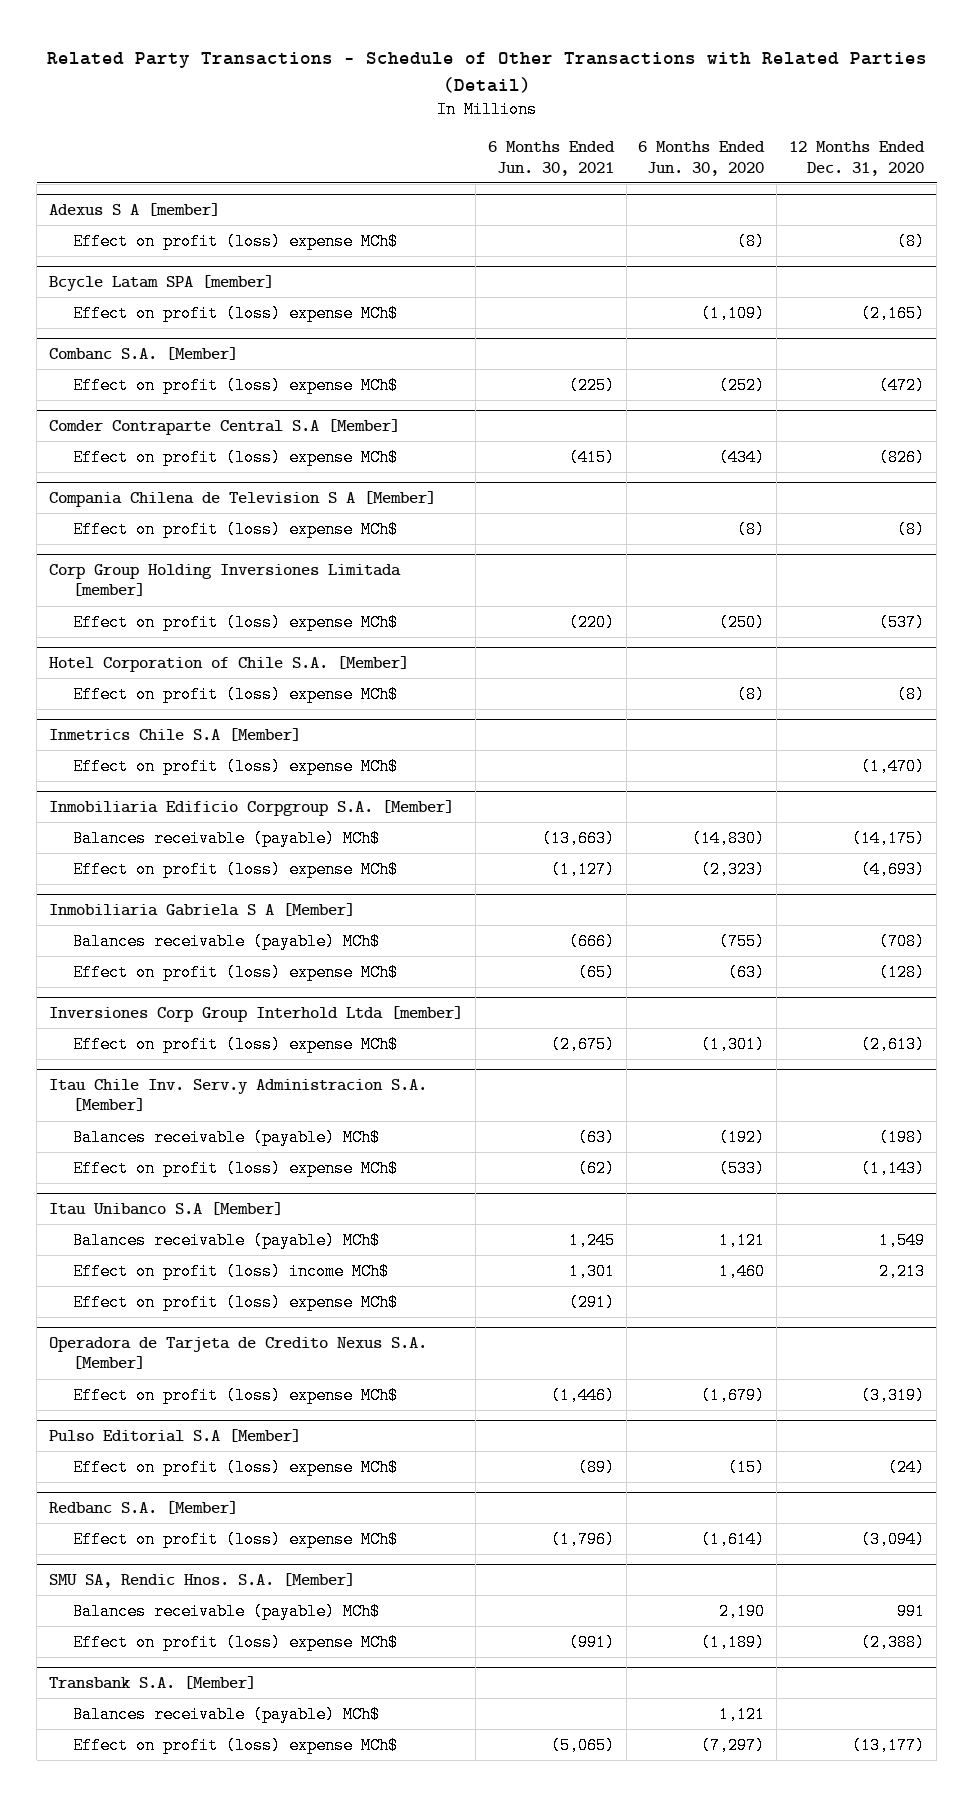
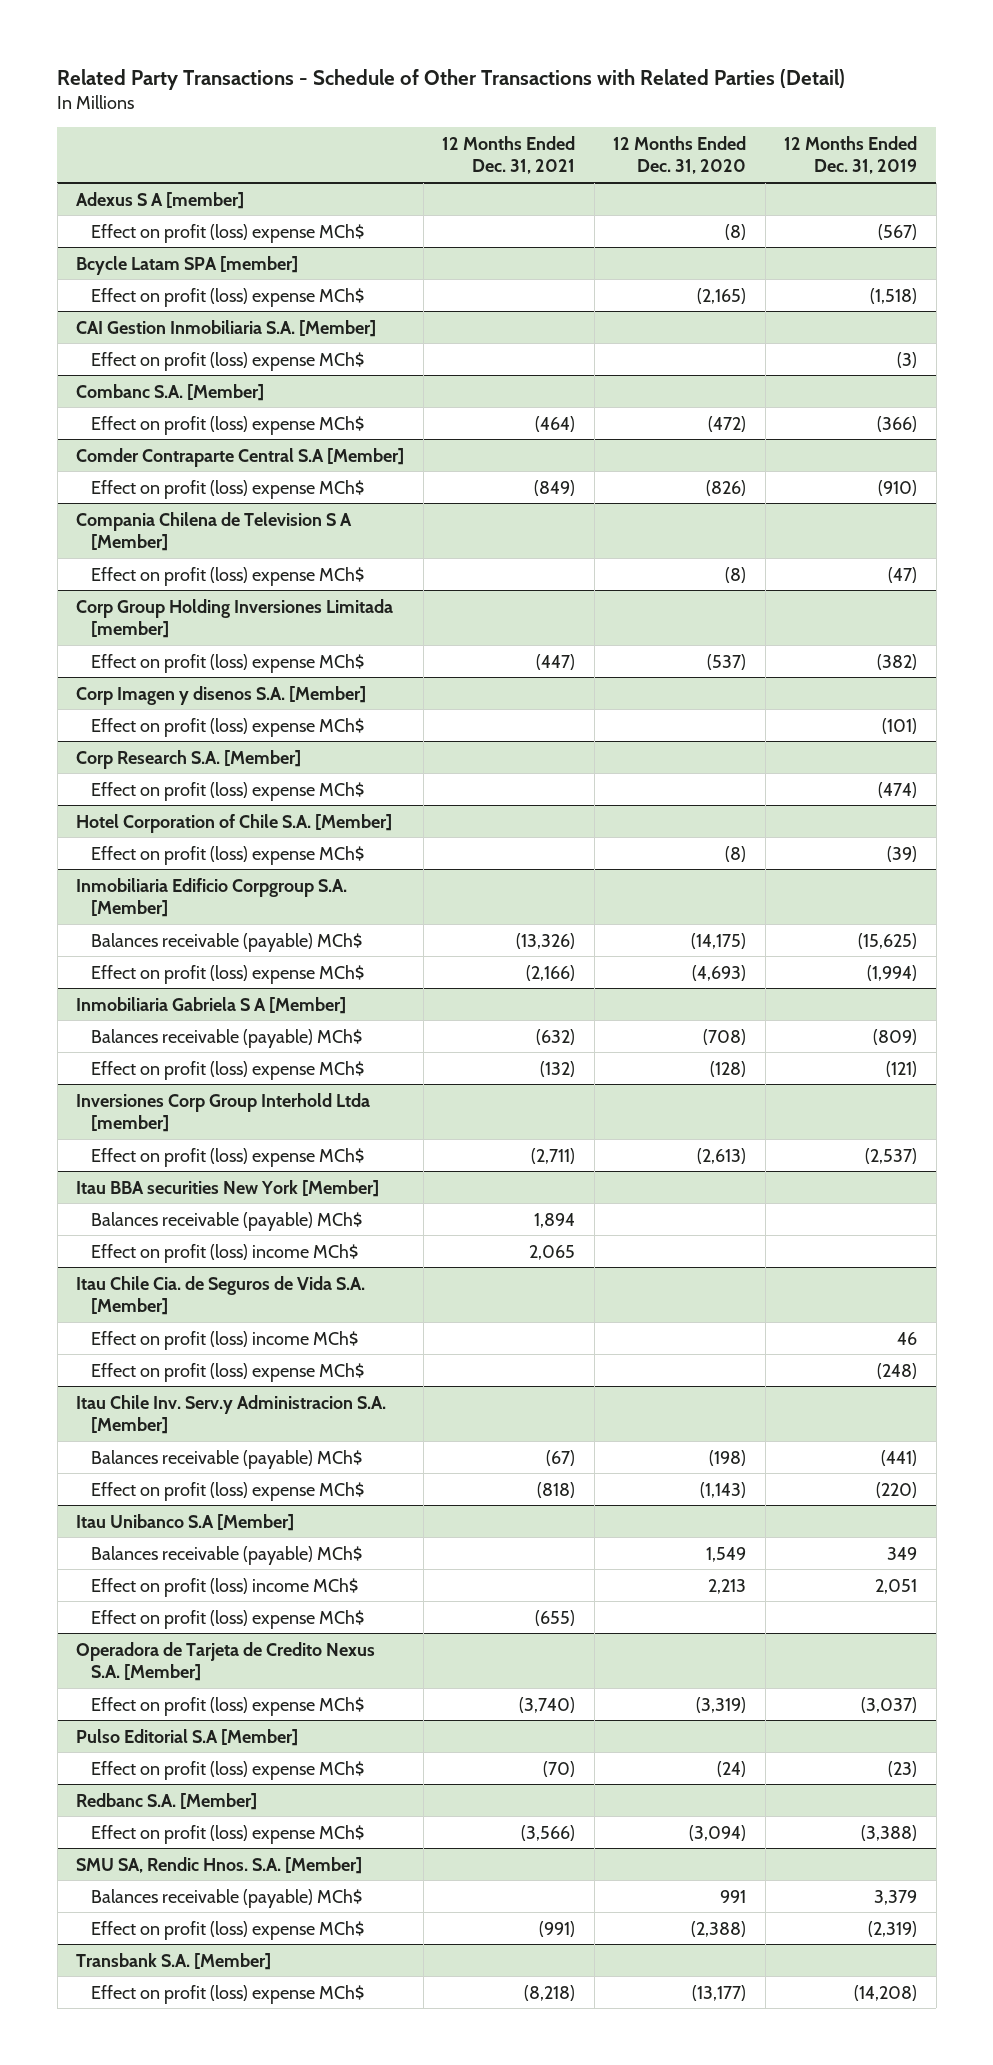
[487,141,615,176] 6 Months Ended Jun. 30, 2021 -> none
[638,141,766,176] 6 Months Ended Jun. 30, 2020 -> none
none -> [442,135,576,175] 12 Months Ended Dec. 31, 2021
none -> [784,135,918,175] 12 Months Ended Dec. 31, 2019
none -> [76,319,377,337] CAI Gestion Inmobiliaria S.A. [Member]
none -> [91,351,365,371] Effect on profit (loss) expense MCh$
none -> [76,685,367,705] Corp Imagen y disenos S.A. [Member]
none -> [91,717,365,737] Effect on profit (loss) expense MCh$
none -> [76,749,302,769] Corp Research S.A. [Member]
none -> [91,781,365,801] Effect on profit (loss) expense MCh$
[48,727,301,741] Inmetrics Chile S.A [Member] -> none
[73,757,399,775] Effect on profit (loss) expense MCh$ -> none
none -> [76,1179,380,1197] Itau BBA securities New York [Member]
none -> [91,1211,363,1231] Balances receivable (payable) MCh$
none -> [91,1243,359,1263] Effect on profit (loss) income MCh$
none -> [76,1275,366,1315] Itau Chile Cia. de Seguros de Vida S.A. [Member]
none -> [91,1330,359,1350] Effect on profit (loss) income MCh$
none -> [91,1362,365,1382] Effect on profit (loss) expense MCh$
[73,1705,381,1723] Balances receivable (payable) MCh$ -> none

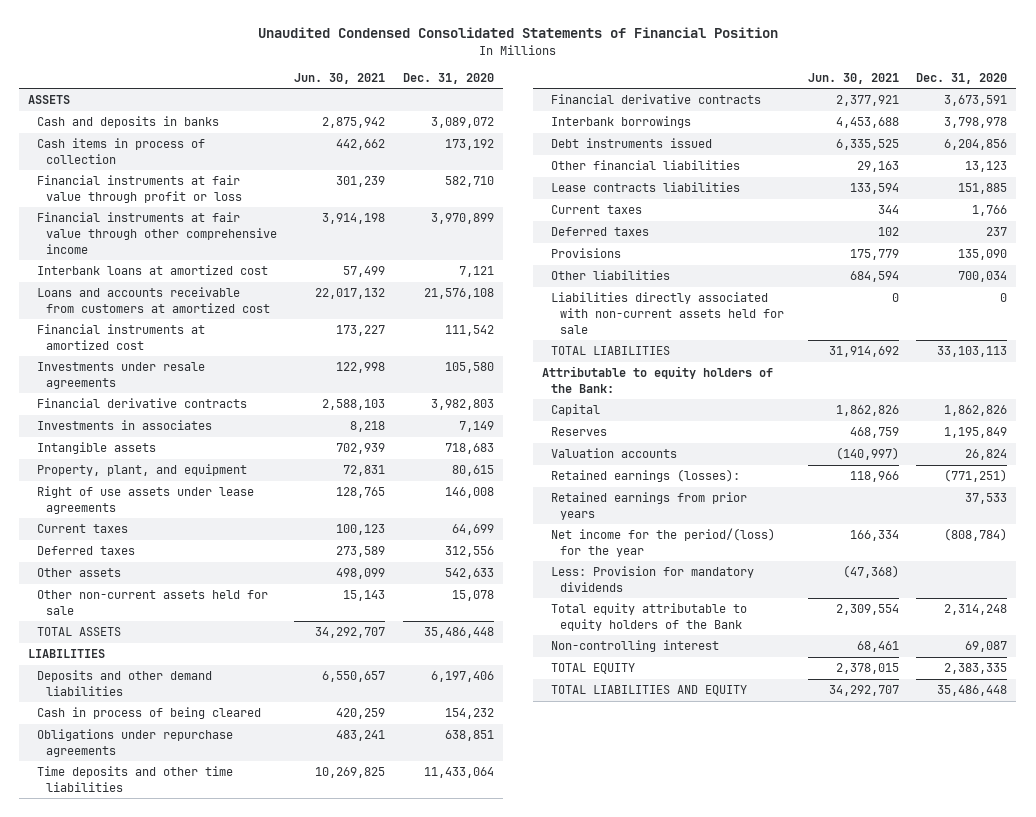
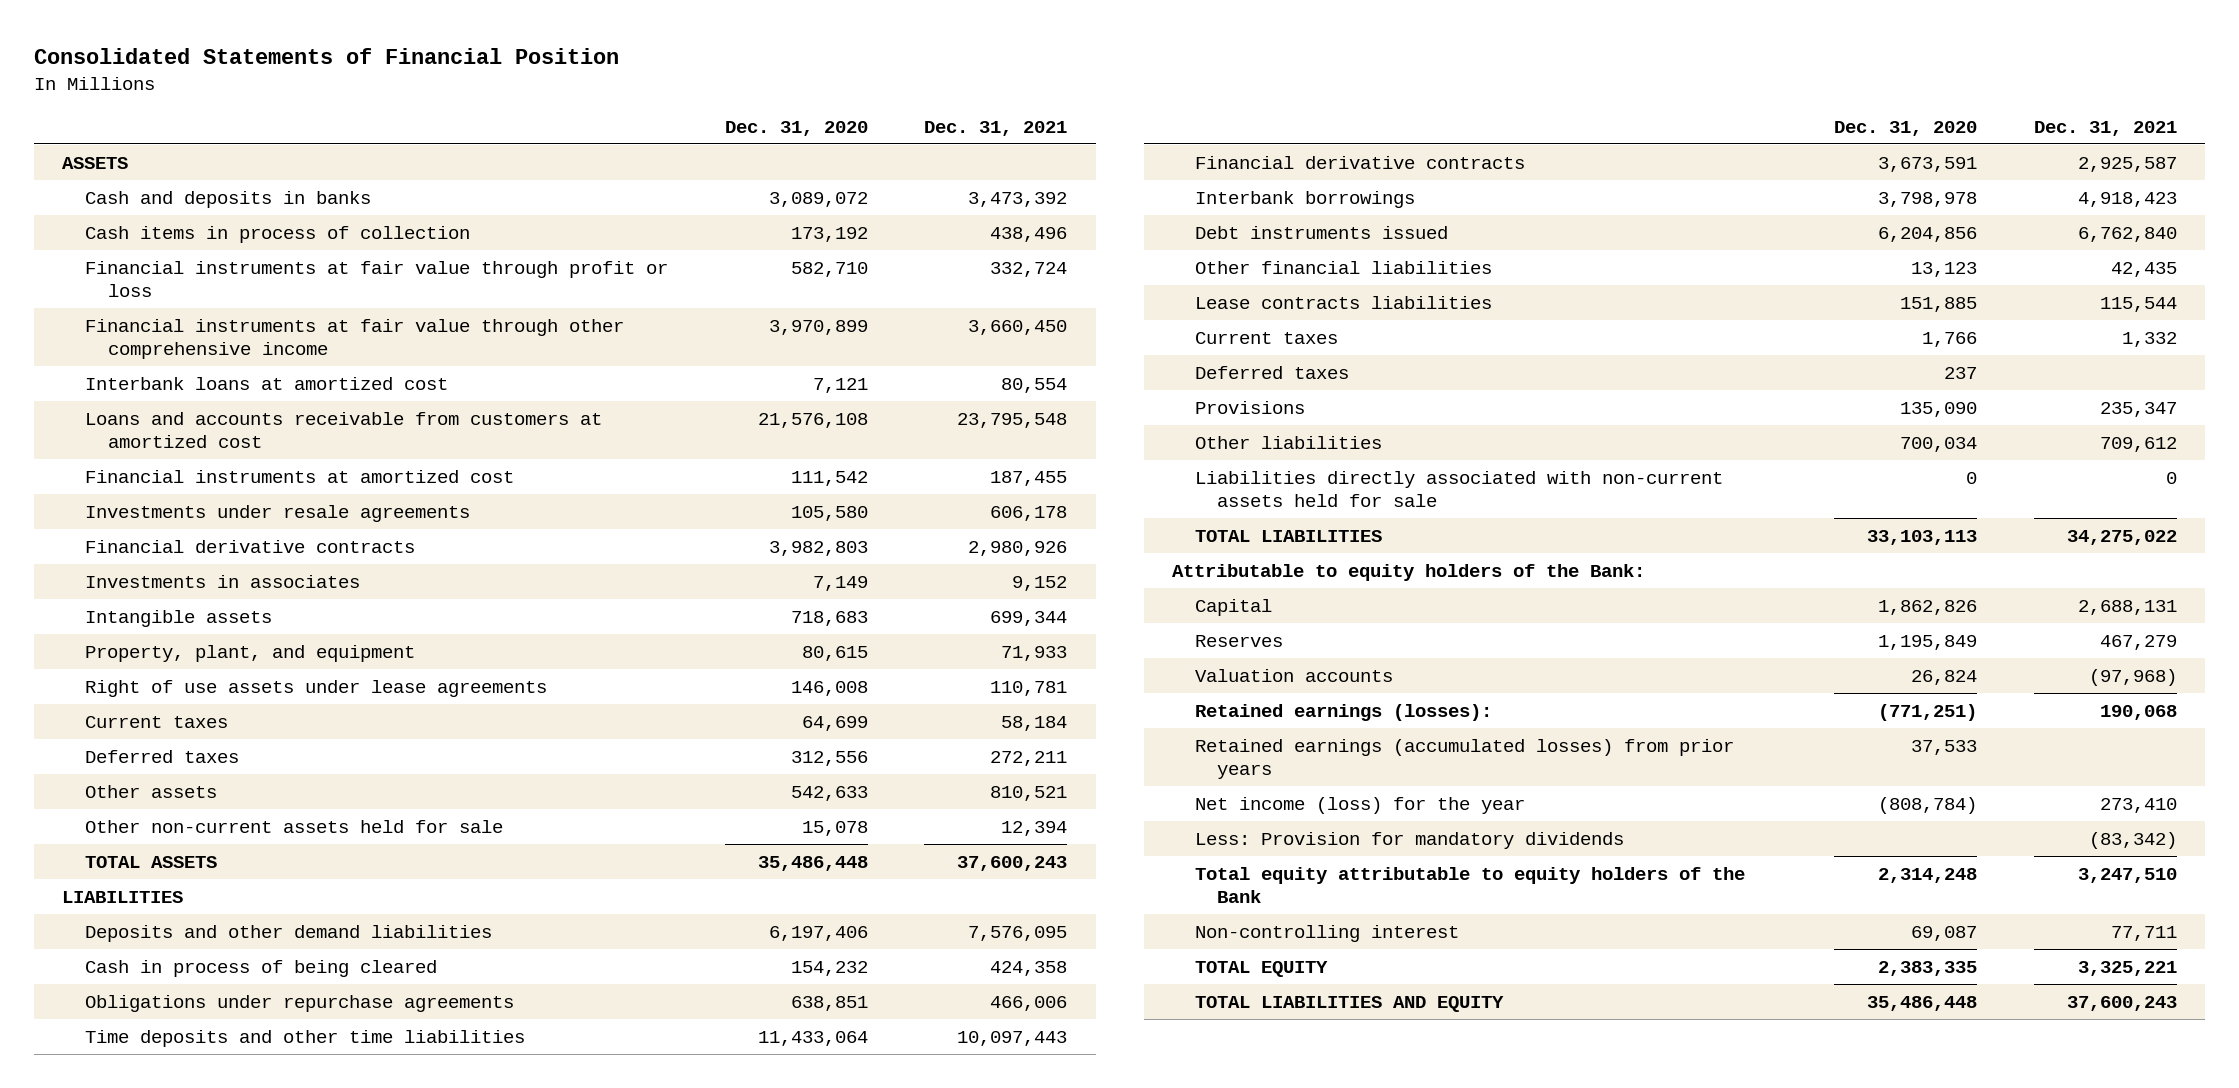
[257,27,778,39] Unaudited Condensed Consolidated Statements of Financial Position -> [33,47,619,64] Consolidated Statements of Financial Position
[294,73,386,85] Jun. 30, 2021 -> none
none -> [924,120,1068,136] Dec. 31, 2021
[550,492,747,520] Retained earnings from prior years -> [1194,738,1734,779] Retained earnings (accumulated losses) from prior years
[550,528,775,557] Net income for the period/(loss) for the year -> [1194,796,1525,814] Net income (loss) for the year

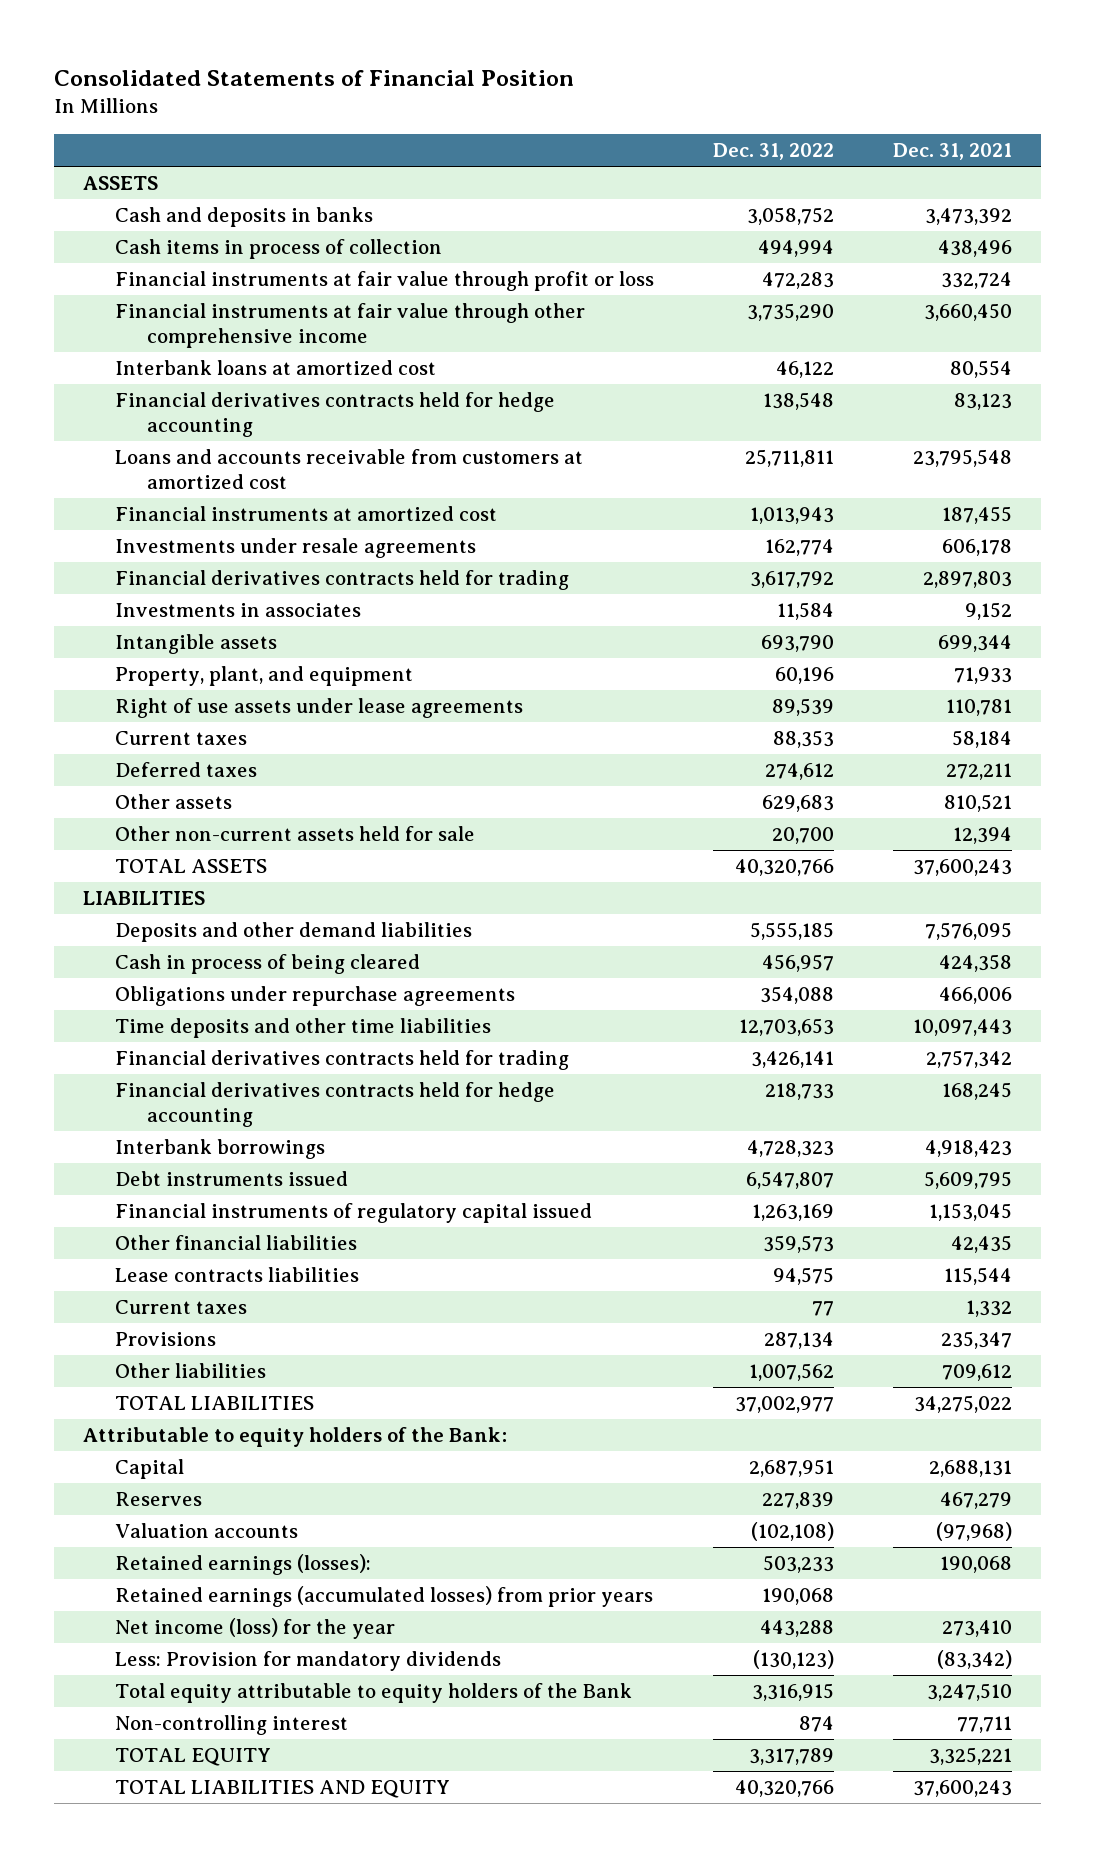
[724,120,868,136] Dec. 31, 2020 -> none
none -> [712,143,834,161] Dec. 31, 2022
none -> [115,392,556,438] Financial derivatives contracts held for hedge accounting
[84,539,415,553] Financial derivative contracts -> none
none -> [115,570,570,591] Financial derivatives contracts held for trading
[1194,155,1525,169] Financial derivative contracts -> none
none -> [115,1050,570,1071] Financial derivatives contracts held for trading
none -> [115,1082,556,1128] Financial derivatives contracts held for hedge accounting
[2077,226,2177,242] 6,762,840 -> [923,1171,1012,1190] 5,609,795
none -> [115,1203,593,1224] Financial instruments of regulatory capital issued
[1194,365,1349,379] Deferred taxes -> none
[1194,470,1723,507] Liabilities directly associated with non-current assets held for sale -> none

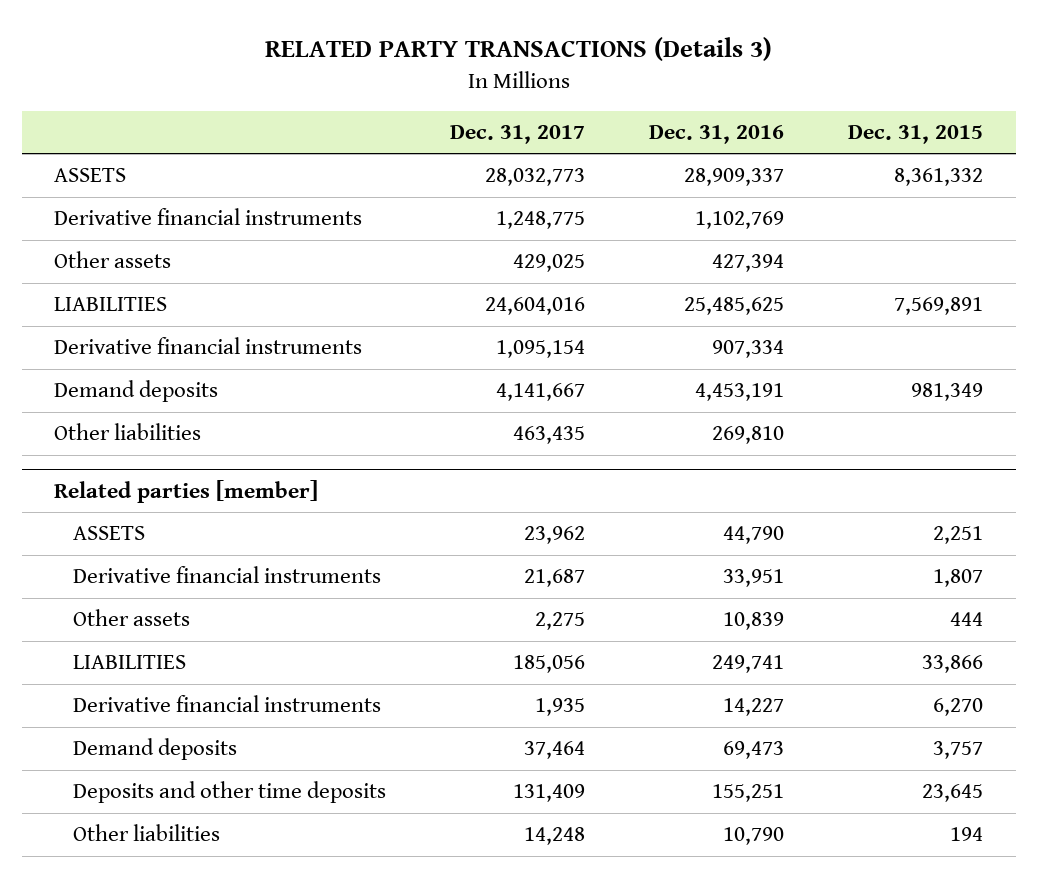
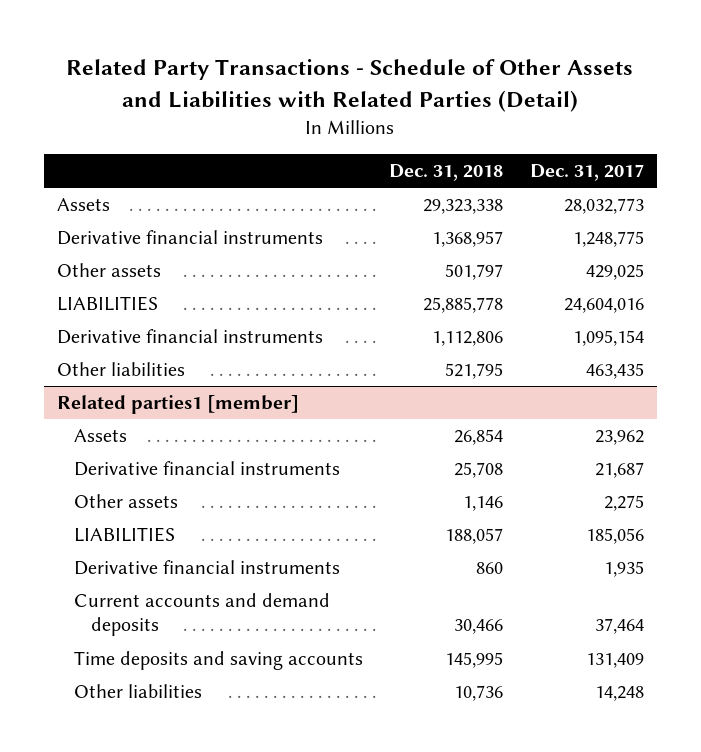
[264,37,772,62] RELATED PARTY TRANSACTIONS (Details 3) -> [66,59,634,112] Related Party Transactions - Schedule of Other Assets and Liabilities with Related Parties (Detail)
[649,125,785,145] Dec. 31, 2016 -> none
[848,125,984,145] Dec. 31, 2015 -> none
none -> [389,163,504,181] Dec. 31, 2018
[54,168,127,183] ASSETS -> [57,198,111,212] Assets
[54,380,219,403] Demand deposits -> none
[54,479,319,503] Related parties [member] -> [57,395,300,415] Related parties1 [member]
[73,526,146,541] ASSETS -> [73,429,127,443] Assets
[73,738,238,761] Demand deposits -> [73,593,330,637] Current accounts and demand deposits
[73,781,387,804] Deposits and other time deposits -> [73,651,363,671] Time deposits and saving accounts

